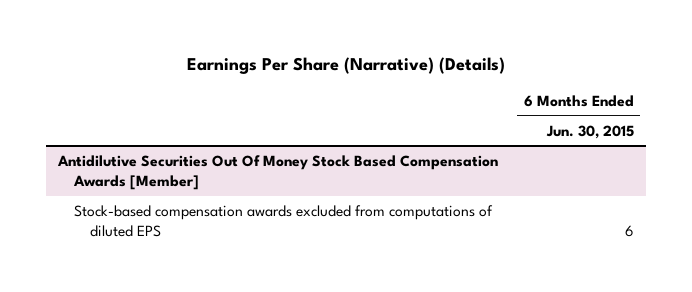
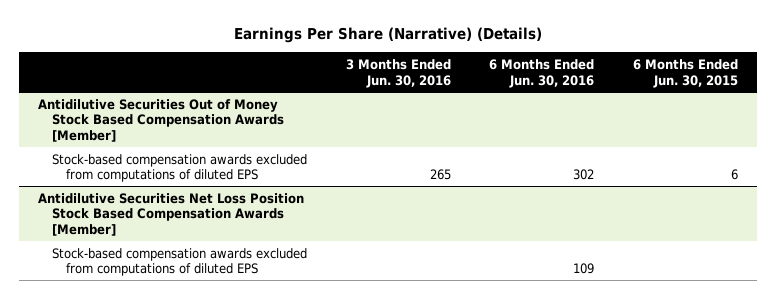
none -> [345,58,451,88] 3 Months Ended Jun. 30, 2016
none -> [489,58,595,88] 6 Months Ended Jun. 30, 2016
[57,155,499,191] Antidilutive Securities Out Of Money Stock Based Compensation Awards [Member] -> [37,98,284,143] Antidilutive Securities Out of Money Stock Based Compensation Awards [Member]
none -> [37,192,304,237] Antidilutive Securities Net Loss Position Stock Based Compensation Awards [Member]
none -> [51,247,307,277] Stock-based compensation awards excluded from computations of diluted EPS

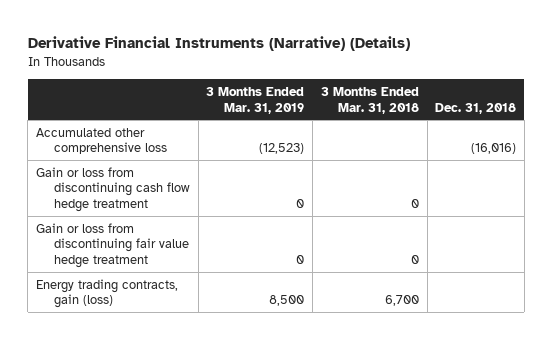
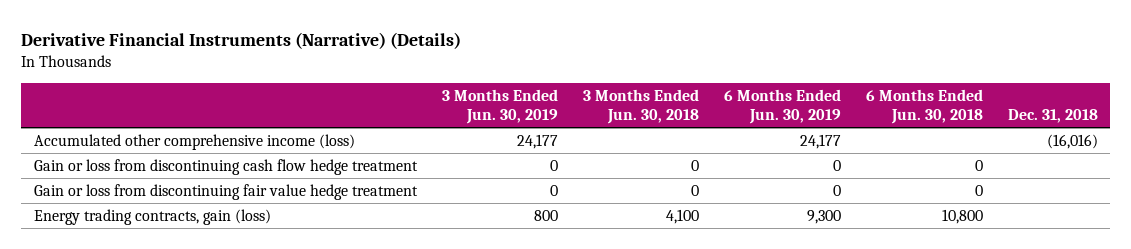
[206,86,305,114] 3 Months Ended Mar. 31, 2019 -> none
[320,86,419,114] 3 Months Ended Mar. 31, 2018 -> none
none -> [441,88,558,124] 3 Months Ended Jun. 30, 2019
none -> [582,88,699,124] 3 Months Ended Jun. 30, 2018
none -> [723,88,841,124] 6 Months Ended Jun. 30, 2019
none -> [865,88,983,124] 6 Months Ended Jun. 30, 2018
[35,127,167,155] Accumulated other comprehensive loss -> [33,134,355,151] Accumulated other comprehensive income (loss)

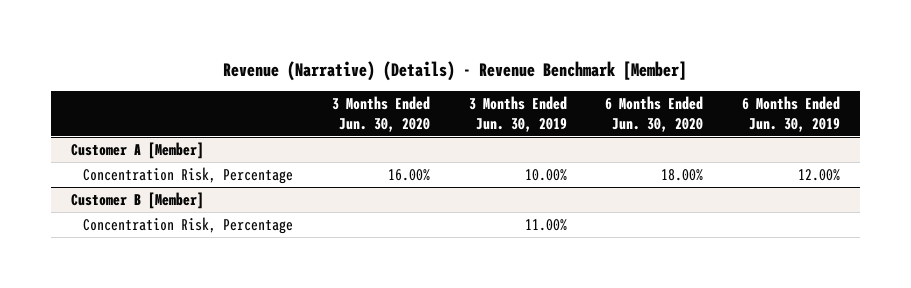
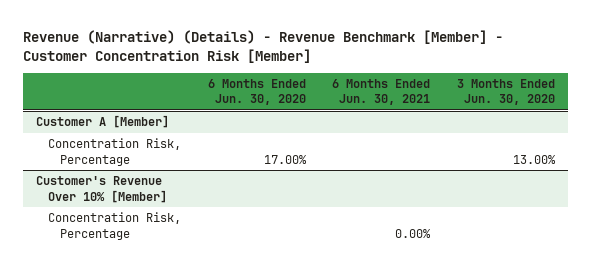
[223,60,688,81] Revenue (Narrative) (Details) - Revenue Benchmark [Member] -> [22,29,503,63] Revenue (Narrative) (Details) - Revenue Benchmark [Member] - Customer Concentration Risk [Member]
[468,96,567,132] 3 Months Ended Jun. 30, 2019 -> none
[742,96,841,132] 6 Months Ended Jun. 30, 2019 -> none
none -> [332,78,431,106] 6 Months Ended Jun. 30, 2021
[387,168,430,181] 16.00% -> [512,154,556,164] 13.00%
[661,168,704,181] 18.00% -> [263,154,307,164] 17.00%
[70,191,204,209] Customer B [Member] -> [36,176,167,203] Customer's Revenue Over 10% [Member]

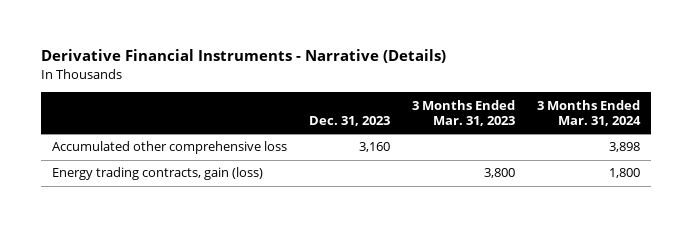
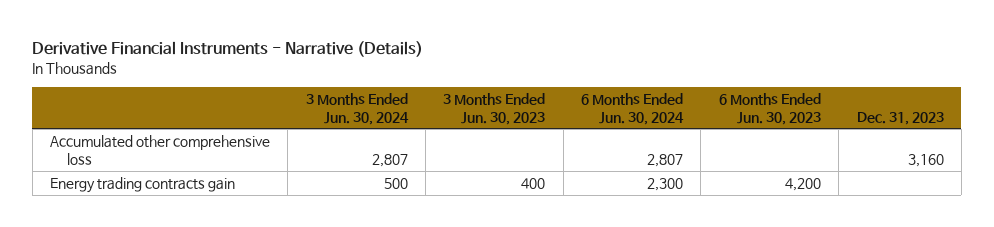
[412,99,516,127] 3 Months Ended Mar. 31, 2023 -> none
[537,99,642,127] 3 Months Ended Mar. 31, 2024 -> none
none -> [305,92,409,125] 3 Months Ended Jun. 30, 2024
none -> [443,92,546,125] 3 Months Ended Jun. 30, 2023
none -> [581,92,685,125] 6 Months Ended Jun. 30, 2024
none -> [718,92,821,125] 6 Months Ended Jun. 30, 2023
[51,167,263,181] Energy trading contracts, gain (loss) -> [50,176,236,193] Energy trading contracts gain

